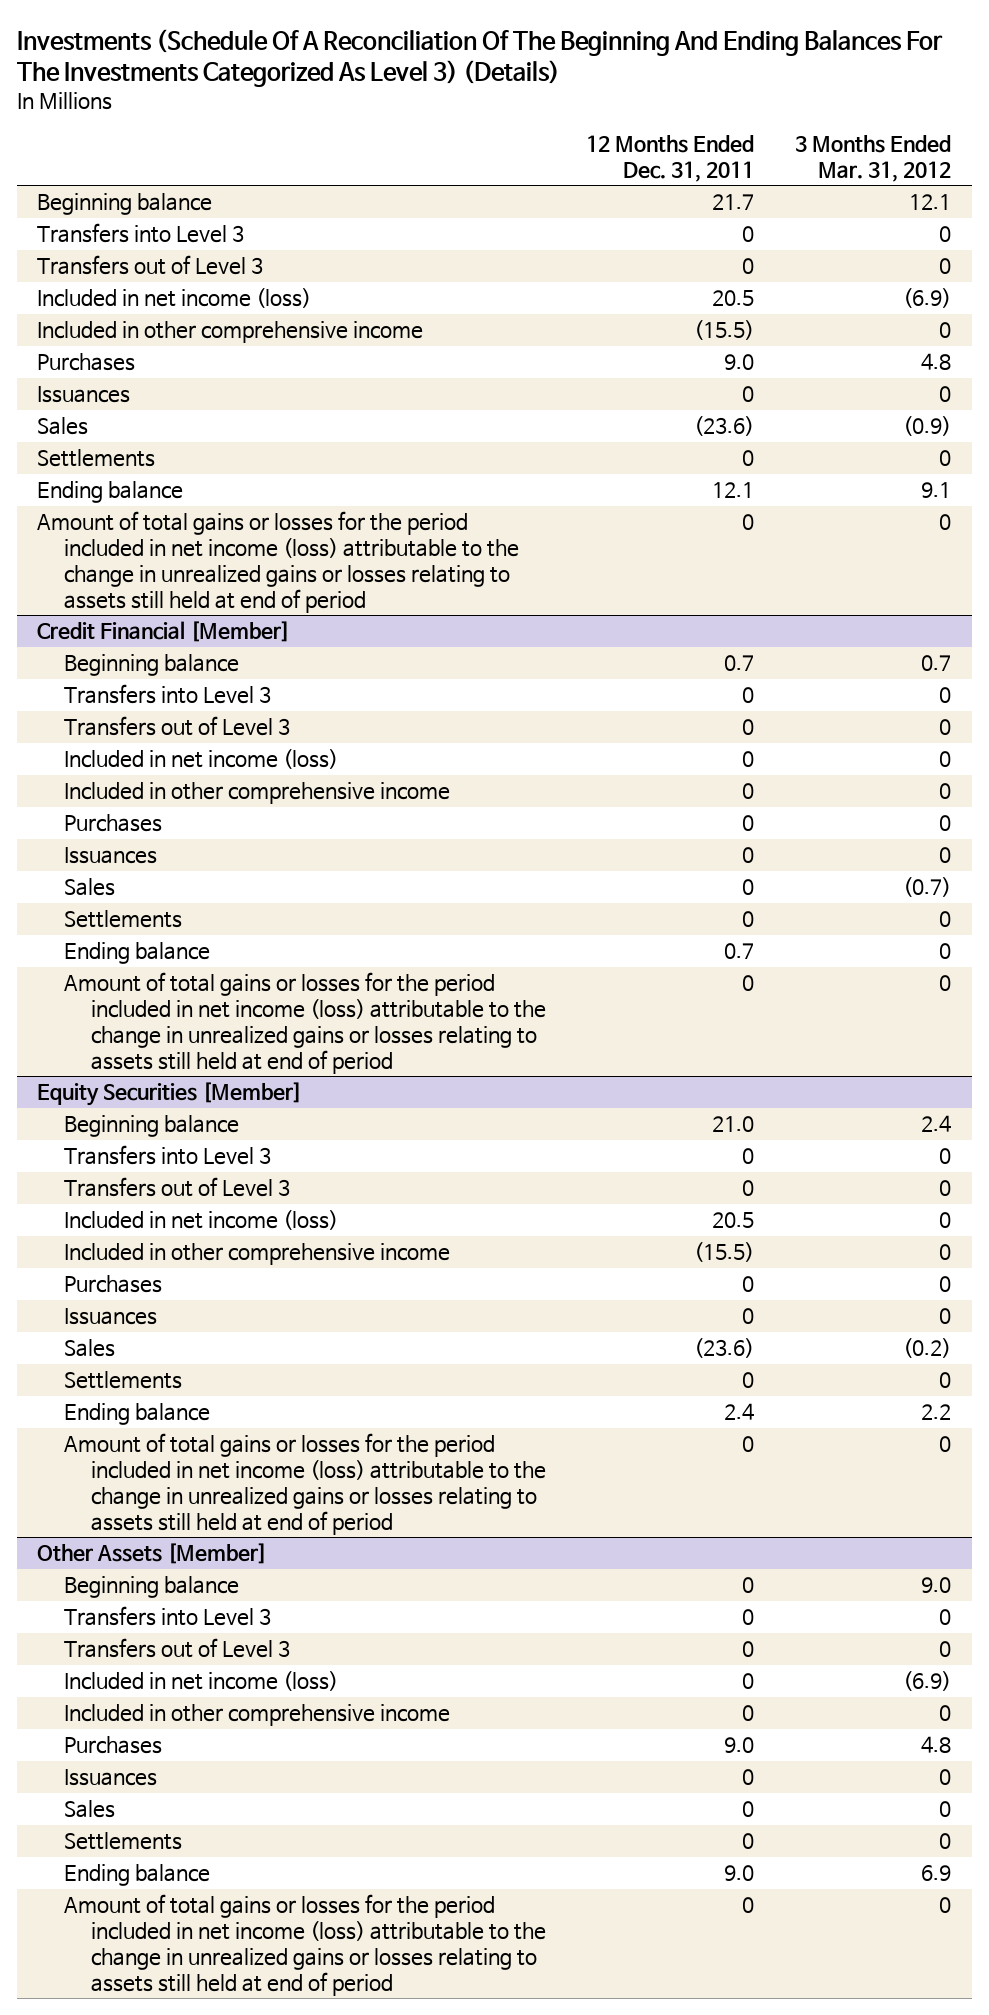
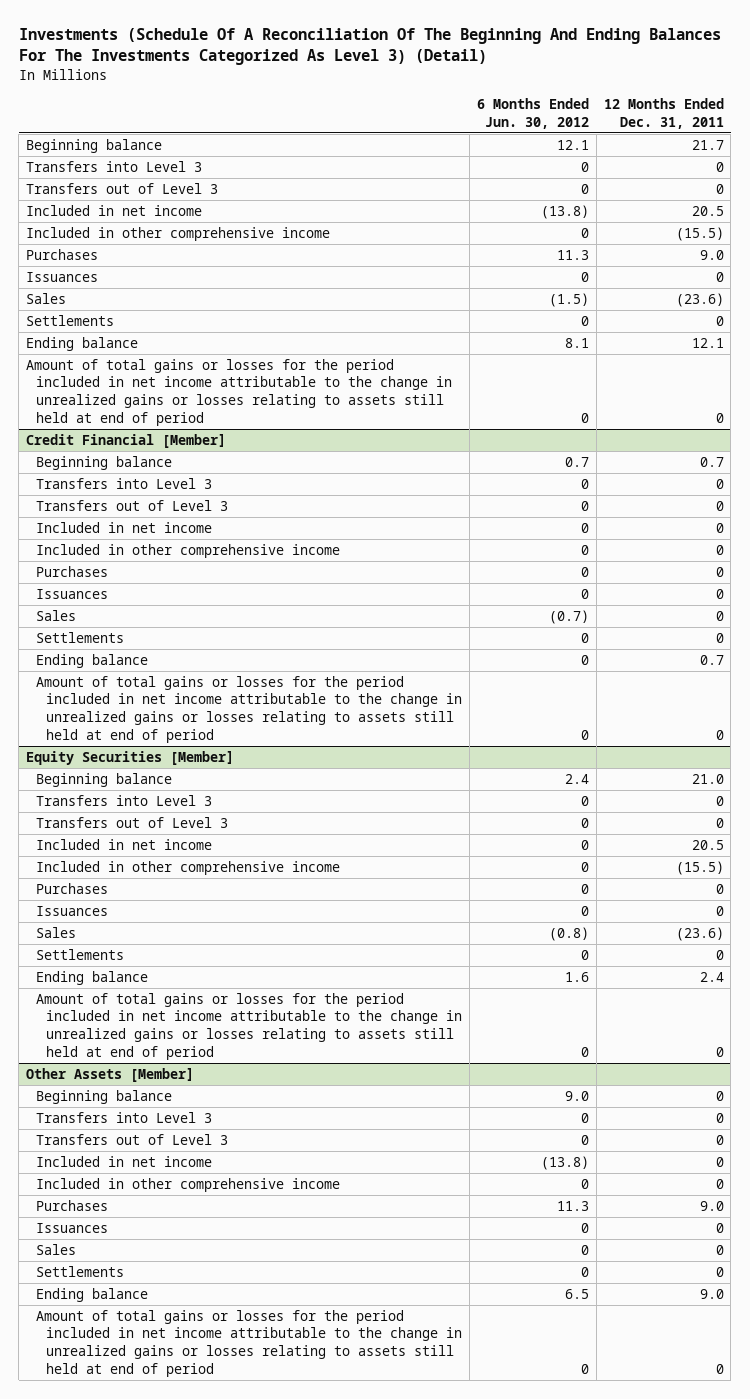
[17,28,944,88] Investments (Schedule Of A Reconciliation Of The Beginning And Ending Balances For The Investments Categorized As Level 3) (Details) -> [18,28,721,66] Investments (Schedule Of A Reconciliation Of The Beginning And Ending Balances For The Investments Categorized As Level 3) (Detail)
[795,135,952,182] 3 Months Ended Mar. 31, 2012 -> none
none -> [476,98,589,129] 6 Months Ended Jun. 30, 2012
[37,288,312,309] Included in net income (loss) -> [26,204,203,216] Included in net income
[37,511,520,613] Amount of total gains or losses for the period included in net income (loss) attributable to the change in unrealized gains or losses relating to assets still held at end of period -> [26,358,453,426] Amount of total gains or losses for the period included in net income attributable to the change in unrealized gains or losses relating to assets still held at end of period
[64,749,339,770] Included in net income (loss) -> [36,521,213,533] Included in net income
[64,972,546,1074] Amount of total gains or losses for the period included in net income (loss) attributable to the change in unrealized gains or losses relating to assets still held at end of period -> [36,675,463,743] Amount of total gains or losses for the period included in net income attributable to the change in unrealized gains or losses relating to assets still held at end of period
[64,1210,339,1231] Included in net income (loss) -> [36,838,213,850] Included in net income
[64,1433,546,1535] Amount of total gains or losses for the period included in net income (loss) attributable to the change in unrealized gains or losses relating to assets still held at end of period -> [36,992,463,1060] Amount of total gains or losses for the period included in net income attributable to the change in unrealized gains or losses relating to assets still held at end of period
[64,1671,339,1692] Included in net income (loss) -> [36,1155,213,1167] Included in net income
[64,1894,546,1996] Amount of total gains or losses for the period included in net income (loss) attributable to the change in unrealized gains or losses relating to assets still held at end of period -> [36,1309,463,1377] Amount of total gains or losses for the period included in net income attributable to the change in unrealized gains or losses relating to assets still held at end of period

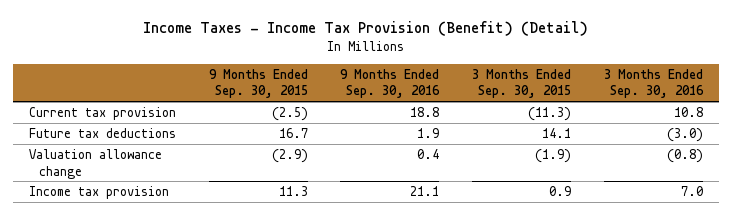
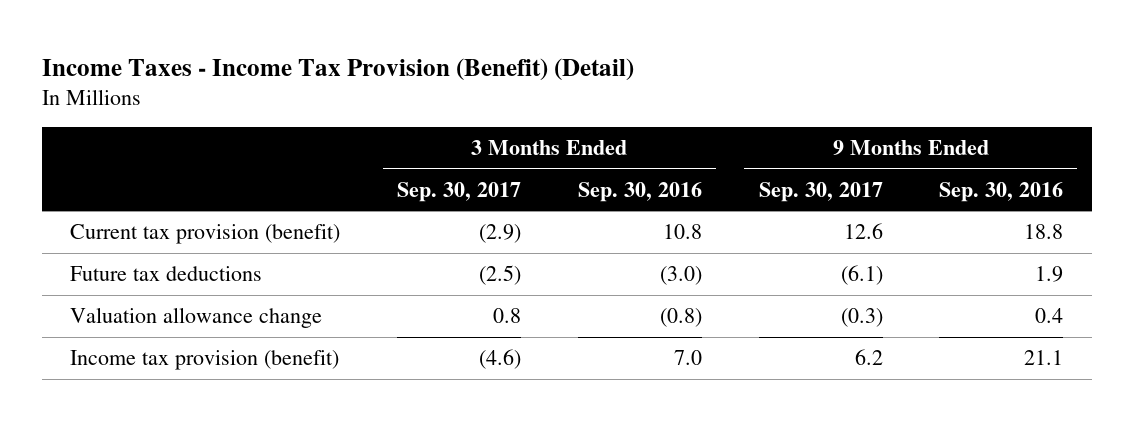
[208,68,308,99] 9 Months Ended Sep. 30, 2015 -> none
[471,68,571,99] 3 Months Ended Sep. 30, 2015 -> none
none -> [397,181,522,202] Sep. 30, 2017
none -> [758,181,883,202] Sep. 30, 2017
[28,106,176,120] Current tax provision -> [70,224,341,245] Current tax provision (benefit)
[28,185,169,199] Income tax provision -> [70,350,340,371] Income tax provision (benefit)

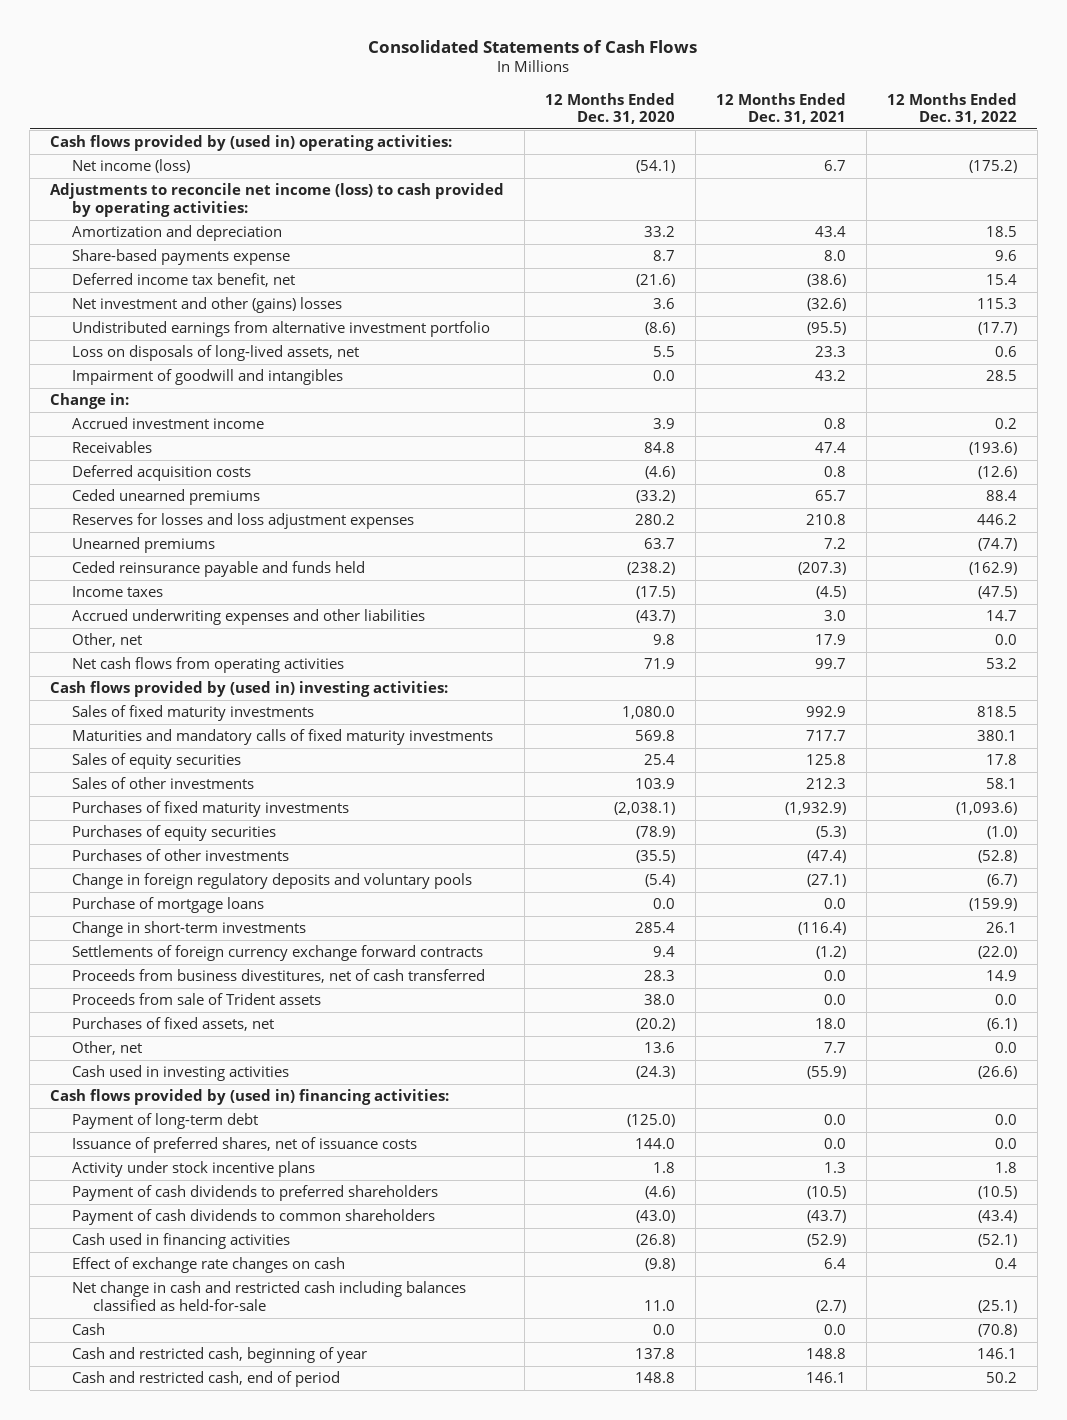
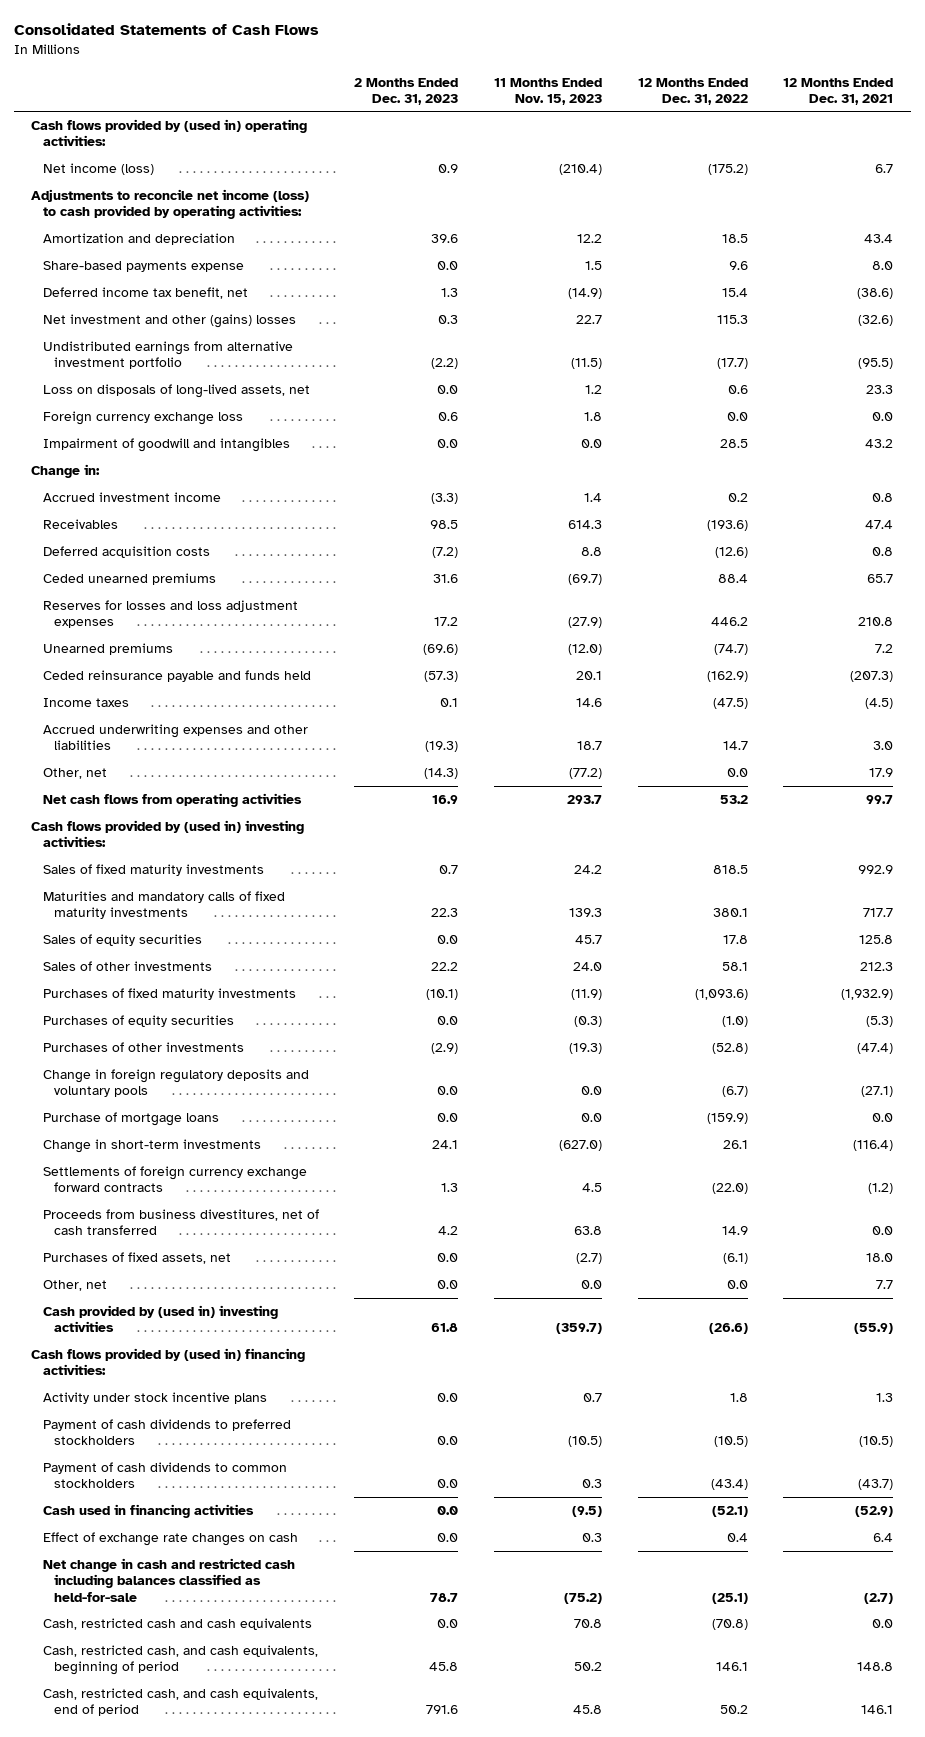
[545,92,676,125] 12 Months Ended Dec. 31, 2020 -> none
none -> [354,77,459,105] 2 Months Ended Dec. 31, 2023
none -> [493,77,602,105] 11 Months Ended Nov. 15, 2023
none -> [42,411,243,426] Foreign currency exchange loss
[71,993,321,1006] Proceeds from sale of Trident assets -> none
[71,1065,289,1082] Cash used in investing activities -> [42,1305,278,1333] Cash provided by (used in) investing activities
[71,1113,258,1130] Payment of long-term debt -> none
[71,1137,417,1154] Issuance of preferred shares, net of issuance costs -> none
[71,1185,438,1202] Payment of cash dividends to preferred shareholders -> [42,1419,291,1446] Payment of cash dividends to preferred stockholders
[71,1209,435,1226] Payment of cash dividends to common shareholders -> [42,1462,287,1489] Payment of cash dividends to common stockholders
[71,1323,105,1336] Cash -> [42,1618,312,1631] Cash, restricted cash and cash equivalents
[71,1347,367,1364] Cash and restricted cash, beginning of year -> [42,1645,318,1676] Cash, restricted cash, and cash equivalents, beginning of period
[71,1371,340,1388] Cash and restricted cash, end of period -> [42,1688,318,1717] Cash, restricted cash, and cash equivalents, end of period

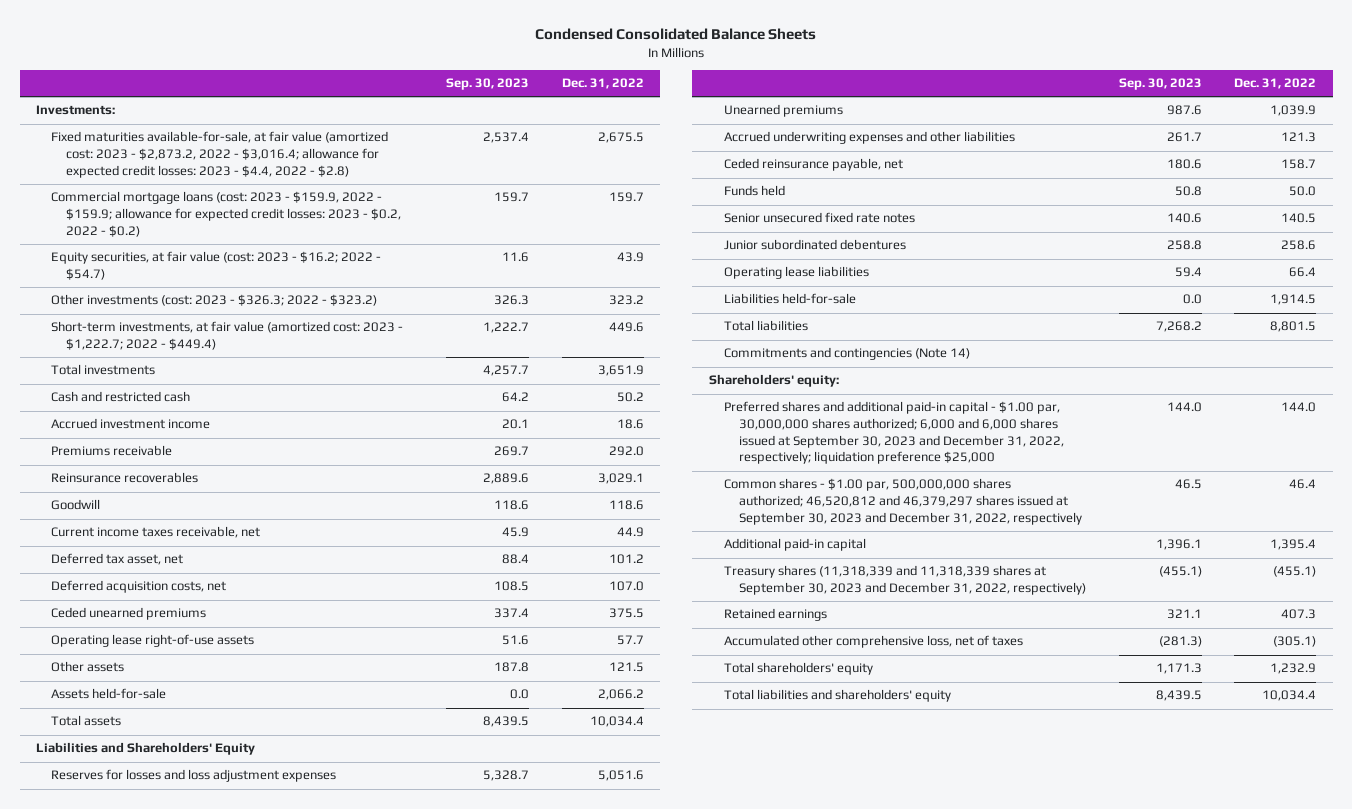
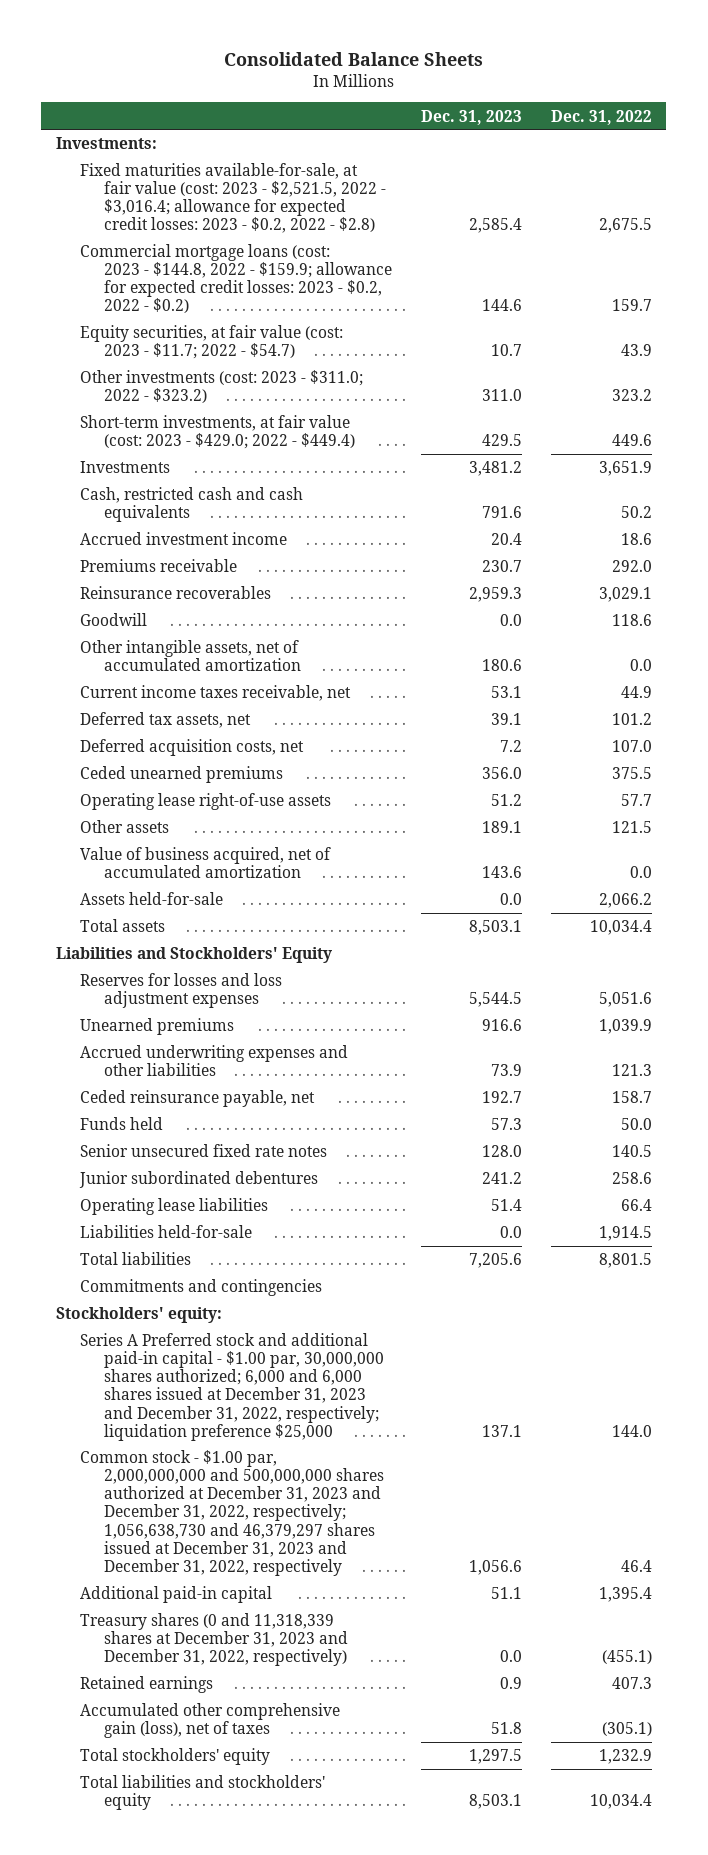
[535,28,817,41] Condensed Consolidated Balance Sheets -> [223,51,483,66] Consolidated Balance Sheets
[445,78,529,91] Sep. 30, 2023 -> none
none -> [420,109,522,125] Dec. 31, 2023
[50,131,388,178] Fixed maturities available-for-sale, at fair value (amortized cost: 2023 - $2,873.2, 2022 - $3,016.4; allowance for expected credit losses: 2023 - $4.4, 2022 - $2.8) -> [79,163,386,234] Fixed maturities available-for-sale, at fair value (cost: 2023 - $2,521.5, 2022 - $3,016.4; allowance for expected credit losses: 2023 - $0.2, 2022 - $2.8)
[50,191,402,237] Commercial mortgage loans (cost: 2023 - $159.9, 2022 - $159.9; allowance for expected credit losses: 2023 - $0.2, 2022 - $0.2) -> [79,244,392,314] Commercial mortgage loans (cost: 2023 - $144.8, 2022 - $159.9; allowance for expected credit losses: 2023 - $0.2, 2022 - $0.2)
[50,251,381,281] Equity securities, at fair value (cost: 2023 - $16.2; 2022 - $54.7) -> [79,325,343,360] Equity securities, at fair value (cost: 2023 - $11.7; 2022 - $54.7)
[50,294,377,307] Other investments (cost: 2023 - $326.3; 2022 - $323.2) -> [79,370,363,404] Other investments (cost: 2023 - $311.0; 2022 - $323.2)
[50,321,403,351] Short-term investments, at fair value (amortized cost: 2023 - $1,222.7; 2022 - $449.4) -> [79,415,355,450] Short-term investments, at fair value (cost: 2023 - $429.0; 2022 - $449.4)
[50,364,155,376] Total investments -> [79,461,170,474] Investments
[50,391,190,403] Cash and restricted cash -> [79,487,303,523] Cash, restricted cash and cash equivalents
none -> [79,640,301,672] Other intangible assets, net of accumulated amortization
[50,553,183,566] Deferred tax asset, net -> [79,712,251,729] Deferred tax assets, net
none -> [79,847,331,879] Value of business acquired, net of accumulated amortization
[35,742,255,756] Liabilities and Shareholders' Equity -> [55,947,332,964] Liabilities and Stockholders' Equity
[723,347,970,361] Commitments and contingencies (Note 14) -> [79,1279,322,1297] Commitments and contingencies
[708,374,839,388] Shareholders' equity: -> [55,1307,222,1324] Stockholders' equity:
[723,401,1064,465] Preferred shares and additional paid-in capital - $1.00 par, 30,000,000 shares authorized; 6,000 and 6,000 shares issued at September 30, 2023 and December 31, 2022, respectively; liquidation preference $25,000 -> [79,1333,384,1441] Series A Preferred stock and additional paid-in capital - $1.00 par, 30,000,000 shares authorized; 6,000 and 6,000 shares issued at December 31, 2023 and December 31, 2022, respectively; liquidation preference $25,000
[723,478,1082,525] Common shares - $1.00 par, 500,000,000 shares authorized; 46,520,812 and 46,379,297 shares issued at September 30, 2023 and December 31, 2022, respectively -> [79,1450,384,1576] Common stock - $1.00 par, 2,000,000,000 and 500,000,000 shares authorized at December 31, 2023 and December 31, 2022, respectively; 1,056,638,730 and 46,379,297 shares issued at December 31, 2023 and December 31, 2022, respectively
[723,565,1086,596] Treasury shares (11,318,339 and 11,318,339 shares at September 30, 2023 and December 31, 2022, respectively) -> [79,1613,348,1667] Treasury shares (0 and 11,318,339 shares at December 31, 2023 and December 31, 2022, respectively)
[723,635,1023,649] Accumulated other comprehensive loss, net of taxes -> [79,1703,340,1739] Accumulated other comprehensive gain (loss), net of taxes
[723,662,873,676] Total shareholders' equity -> [79,1748,270,1766] Total stockholders' equity
[723,689,951,703] Total liabilities and shareholders' equity -> [79,1775,325,1811] Total liabilities and stockholders' equity

